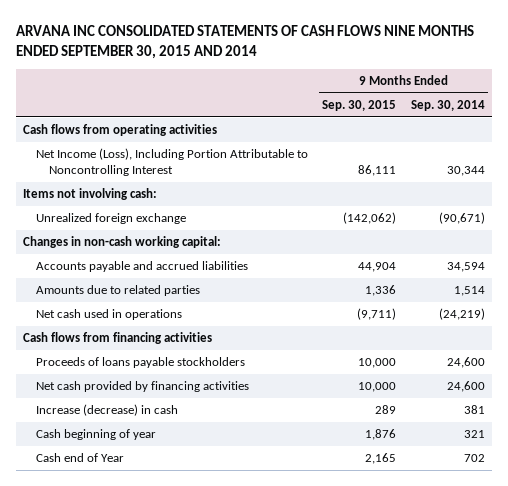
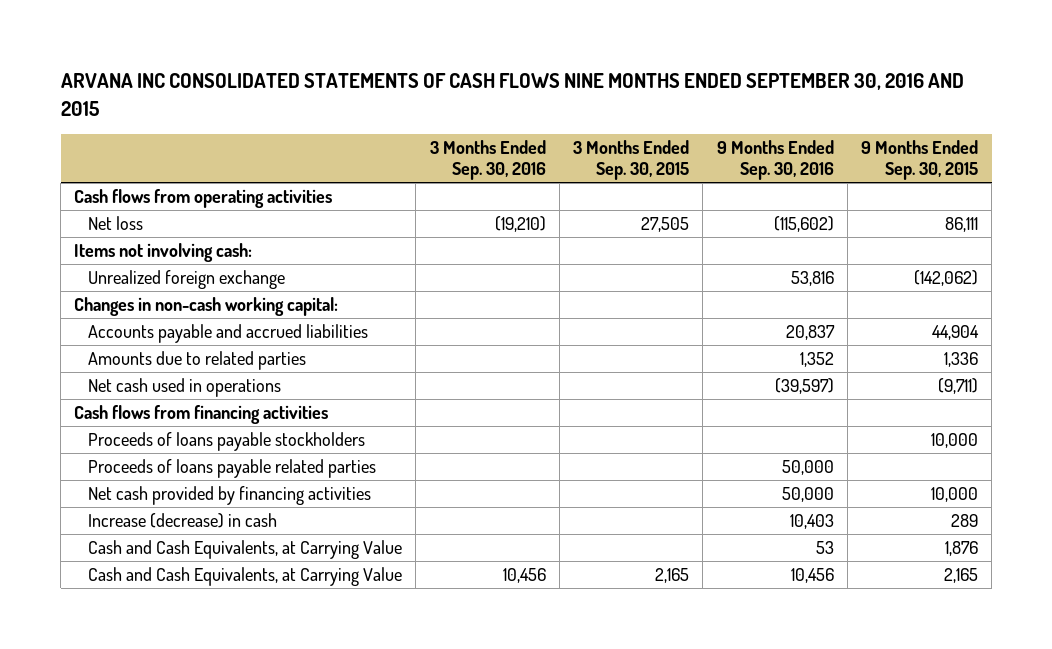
[15,24,474,59] ARVANA INC CONSOLIDATED STATEMENTS OF CASH FLOWS NINE MONTHS ENDED SEPTEMBER 30, 2015 AND 2014 -> [60,73,964,117] ARVANA INC CONSOLIDATED STATEMENTS OF CASH FLOWS NINE MONTHS ENDED SEPTEMBER 30, 2016 AND 2015
[410,100,485,112] Sep. 30, 2014 -> none
none -> [429,139,546,181] 3 Months Ended Sep. 30, 2016
none -> [573,139,690,181] 3 Months Ended Sep. 30, 2015
none -> [716,139,834,181] 9 Months Ended Sep. 30, 2016
[36,148,309,176] Net Income (Loss), Including Portion Attributable to Noncontrolling Interest -> [88,216,144,231] Net loss
none -> [88,459,377,479] Proceeds of loans payable related parties
[36,429,157,441] Cash beginning of year -> [88,540,403,560] Cash and Cash Equivalents, at Carrying Value
[36,453,125,463] Cash end of Year -> [88,567,403,587] Cash and Cash Equivalents, at Carrying Value

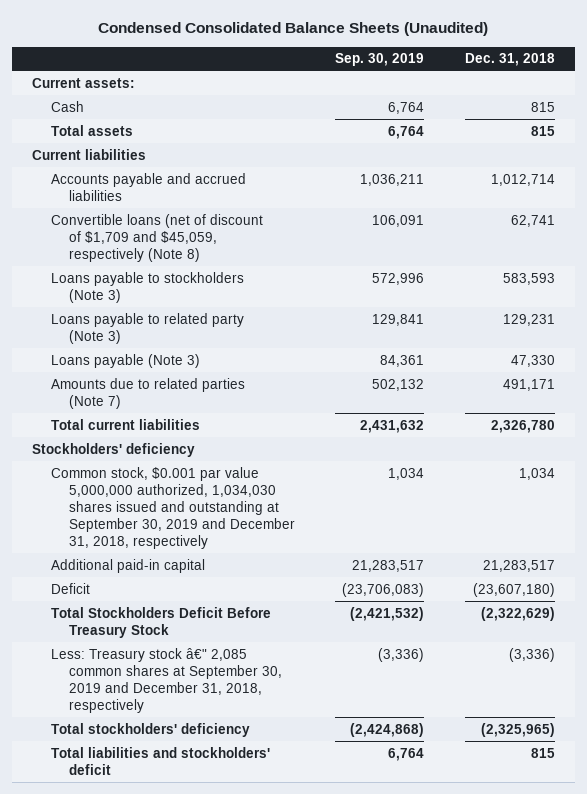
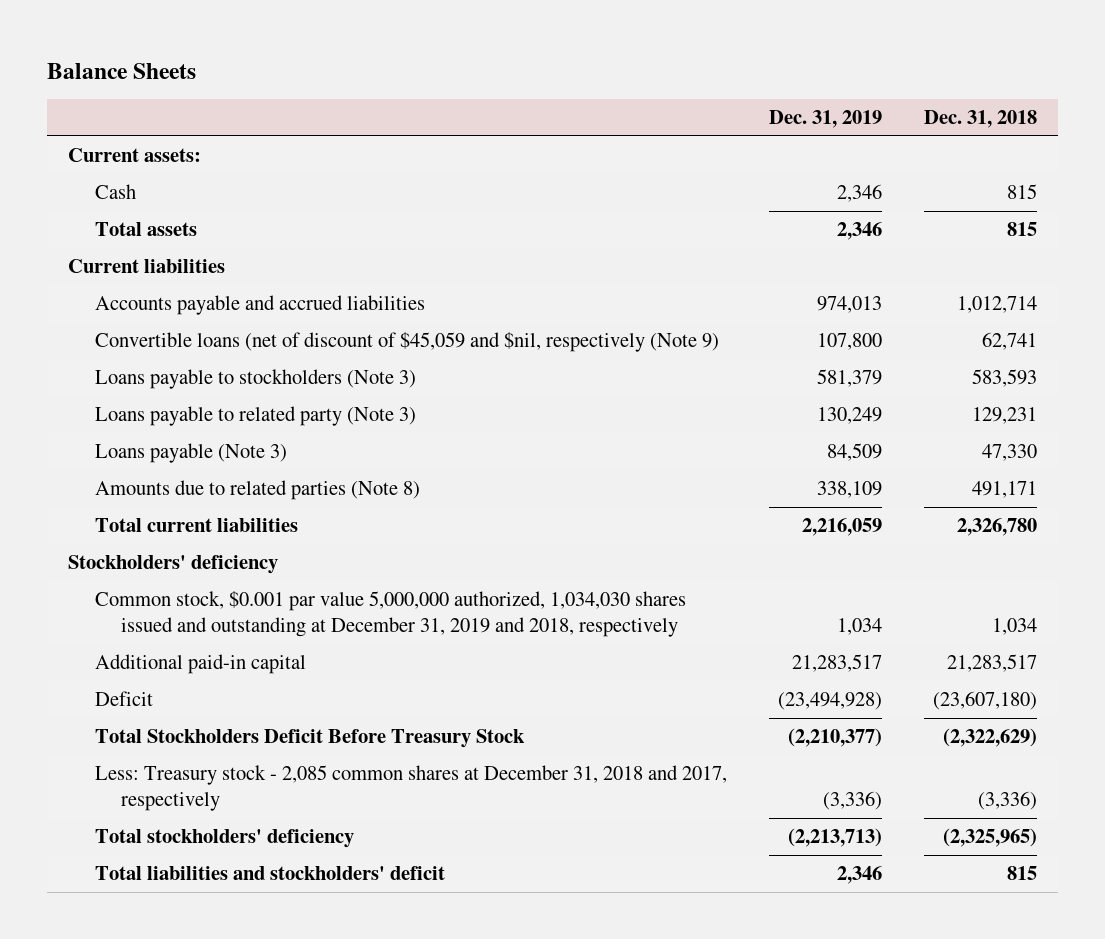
[98,22,489,37] Condensed Consolidated Balance Sheets (Unaudited) -> [47,62,197,79] Balance Sheets
[335,53,425,67] Sep. 30, 2019 -> none
none -> [768,110,882,129] Dec. 31, 2019
[50,213,263,262] Convertible loans (net of discount of $1,709 and $45,059, respectively (Note 8) -> [94,332,719,353] Convertible loans (net of discount of $45,059 and $nil, respectively (Note 9)
[50,377,245,409] Amounts due to related parties (Note 7) -> [94,480,420,501] Amounts due to related parties (Note 8)
[50,466,296,550] Common stock, $0.001 par value 5,000,000 authorized, 1,034,030 shares issued and outstanding at September 30, 2019 and December 31, 2018, respectively -> [94,591,686,638] Common stock, $0.001 par value 5,000,000 authorized, 1,034,030 shares issued and outstanding at December 31, 2019 and 2018, respectively
[50,647,283,713] Less: Treasury stock â€" 2,085 common shares at September 30, 2019 and December 31, 2018, respectively -> [94,765,727,812] Less: Treasury stock - 2,085 common shares at December 31, 2018 and 2017, respectively

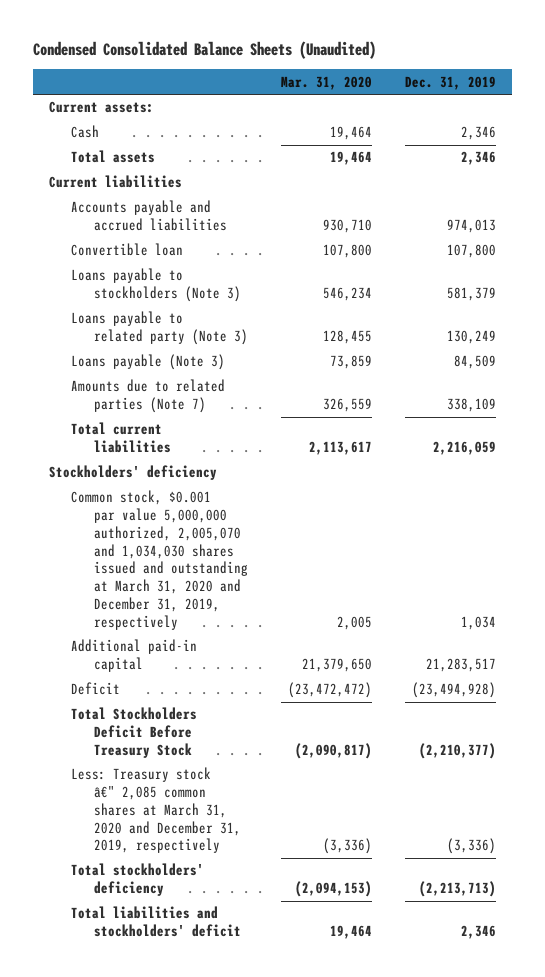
[47,62,197,79] Balance Sheets -> [32,40,376,59] Condensed Consolidated Balance Sheets (Unaudited)
[923,110,1037,129] Dec. 31, 2018 -> none
none -> [280,75,372,90] Mar. 31, 2020
[94,332,719,353] Convertible loans (net of discount of $45,059 and $nil, respectively (Note 9) -> [71,243,184,257] Convertible loan
[94,480,420,501] Amounts due to related parties (Note 8) -> [71,379,226,414] Amounts due to related parties (Note 7)
[94,591,686,638] Common stock, $0.001 par value 5,000,000 authorized, 1,034,030 shares issued and outstanding at December 31, 2019 and 2018, respectively -> [71,490,249,630] Common stock, $0.001 par value 5,000,000 authorized, 2,005,070 and 1,034,030 shares issued and outstanding at March 31, 2020 and December 31, 2019, respectively
[94,765,727,812] Less: Treasury stock - 2,085 common shares at December 31, 2018 and 2017, respectively -> [71,767,242,854] Less: Treasury stock â€" 2,085 common shares at March 31, 2020 and December 31, 2019, respectively

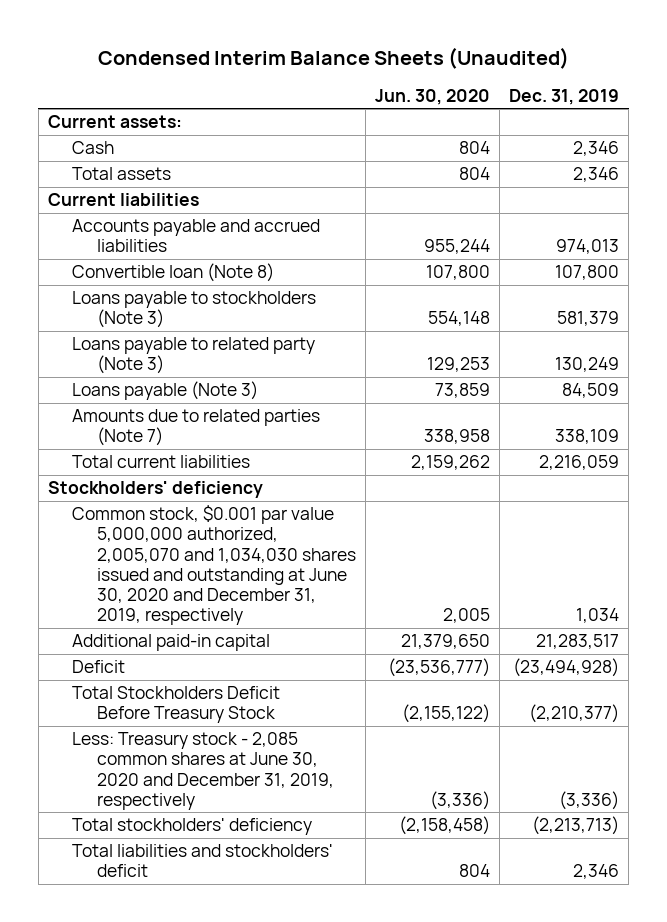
[32,40,376,59] Condensed Consolidated Balance Sheets (Unaudited) -> [97,47,569,70] Condensed Interim Balance Sheets (Unaudited)
[280,75,372,90] Mar. 31, 2020 -> none
none -> [375,89,491,106] Jun. 30, 2020
[71,243,184,257] Convertible loan -> [72,263,275,283] Convertible loan (Note 8)
[71,490,249,630] Common stock, $0.001 par value 5,000,000 authorized, 2,005,070 and 1,034,030 shares issued and outstanding at March 31, 2020 and December 31, 2019, respectively -> [72,505,357,626] Common stock, $0.001 par value 5,000,000 authorized, 2,005,070 and 1,034,030 shares issued and outstanding at June 30, 2020 and December 31, 2019, respectively
[71,767,242,854] Less: Treasury stock â€" 2,085 common shares at March 31, 2020 and December 31, 2019, respectively -> [72,732,335,810] Less: Treasury stock - 2,085 common shares at June 30, 2020 and December 31, 2019, respectively

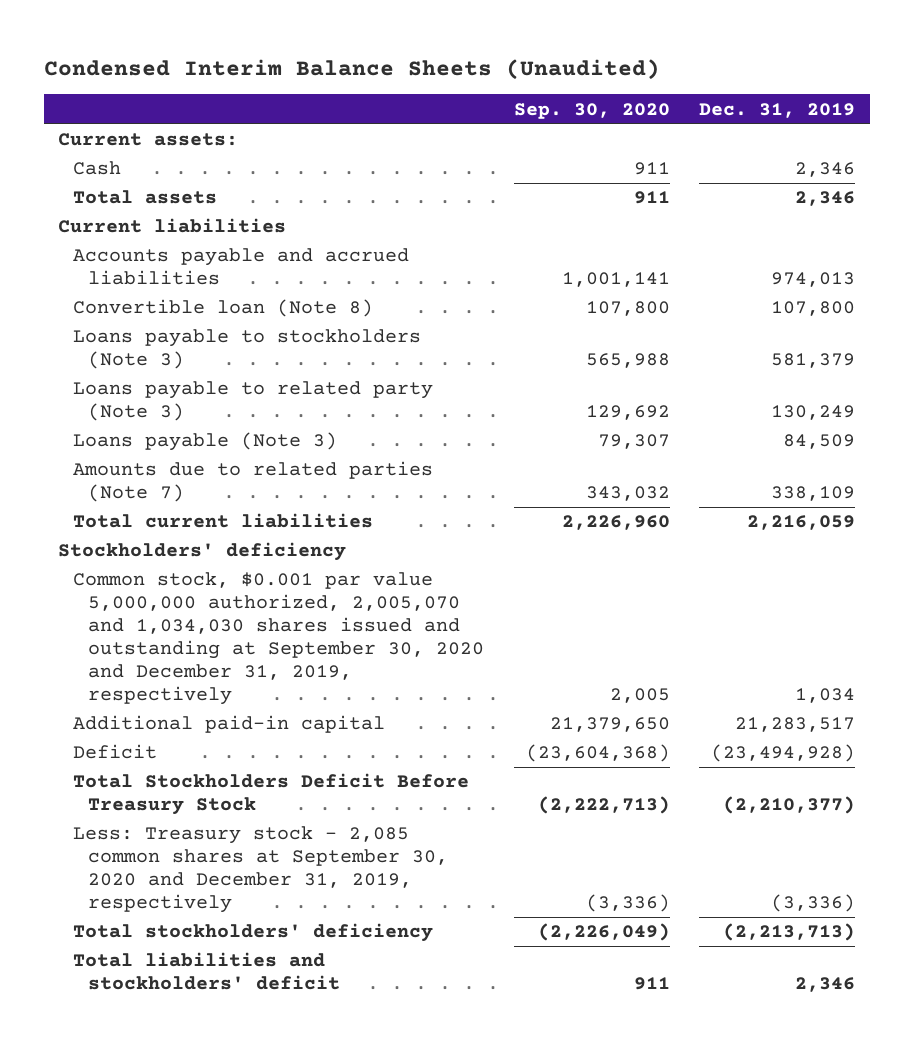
[375,89,491,106] Jun. 30, 2020 -> none
none -> [513,102,670,119] Sep. 30, 2020
[72,505,357,626] Common stock, $0.001 par value 5,000,000 authorized, 2,005,070 and 1,034,030 shares issued and outstanding at June 30, 2020 and December 31, 2019, respectively -> [73,572,485,706] Common stock, $0.001 par value 5,000,000 authorized, 2,005,070 and 1,034,030 shares issued and outstanding at September 30, 2020 and December 31, 2019, respectively
[72,732,335,810] Less: Treasury stock - 2,085 common shares at June 30, 2020 and December 31, 2019, respectively -> [73,826,449,914] Less: Treasury stock - 2,085 common shares at September 30, 2020 and December 31, 2019, respectively

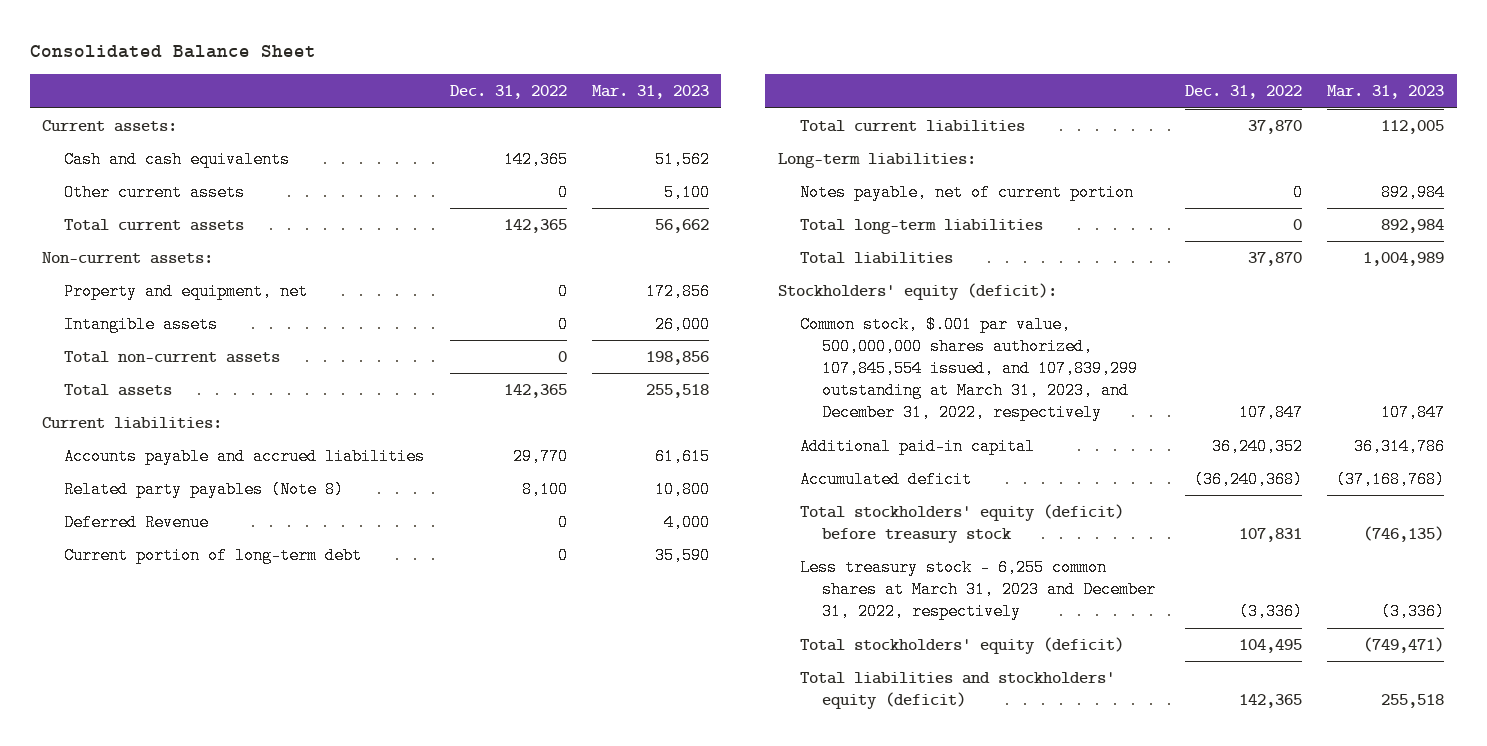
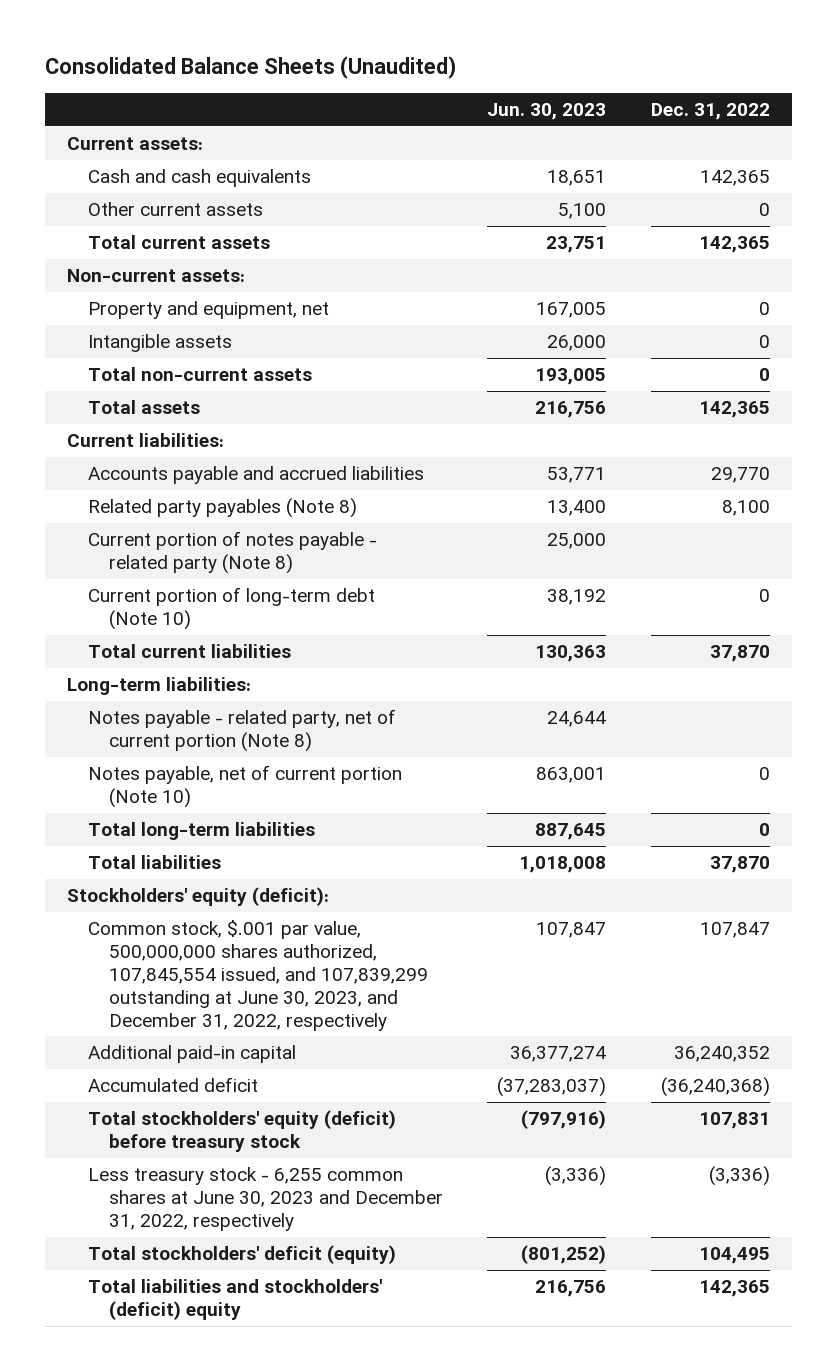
[29,44,316,58] Consolidated Balance Sheet -> [45,56,457,80] Consolidated Balance Sheets (Unaudited)
[591,85,709,100] Mar. 31, 2023 -> none
none -> [487,103,607,121] Jun. 30, 2023
[64,513,210,531] Deferred Revenue -> none
none -> [88,531,378,574] Current portion of notes payable - related party (Note 8)
[64,546,363,564] Current portion of long-term debt -> [88,587,376,630] Current portion of long-term debt (Note 10)
none -> [88,709,397,752] Notes payable - related party, net of current portion (Note 8)
[799,183,1134,201] Notes payable, net of current portion -> [88,765,403,808] Notes payable, net of current portion (Note 10)
[799,315,1139,422] Common stock, $.001 par value, 500,000,000 shares authorized, 107,845,554 issued, and 107,839,299 outstanding at March 31, 2023, and December 31, 2022, respectively -> [88,920,428,1031] Common stock, $.001 par value, 500,000,000 shares authorized, 107,845,554 issued, and 107,839,299 outstanding at June 30, 2023, and December 31, 2022, respectively
[799,558,1157,621] Less treasury stock - 6,255 common shares at March 31, 2023 and December 31, 2022, respectively -> [88,1167,443,1231] Less treasury stock - 6,255 common shares at June 30, 2023 and December 31, 2022, respectively
[799,636,1124,654] Total stockholders' equity (deficit) -> [88,1245,397,1265] Total stockholders' deficit (equity)
[799,671,1115,710] Total liabilities and stockholders' equity (deficit) -> [88,1279,383,1320] Total liabilities and stockholders' (deficit) equity

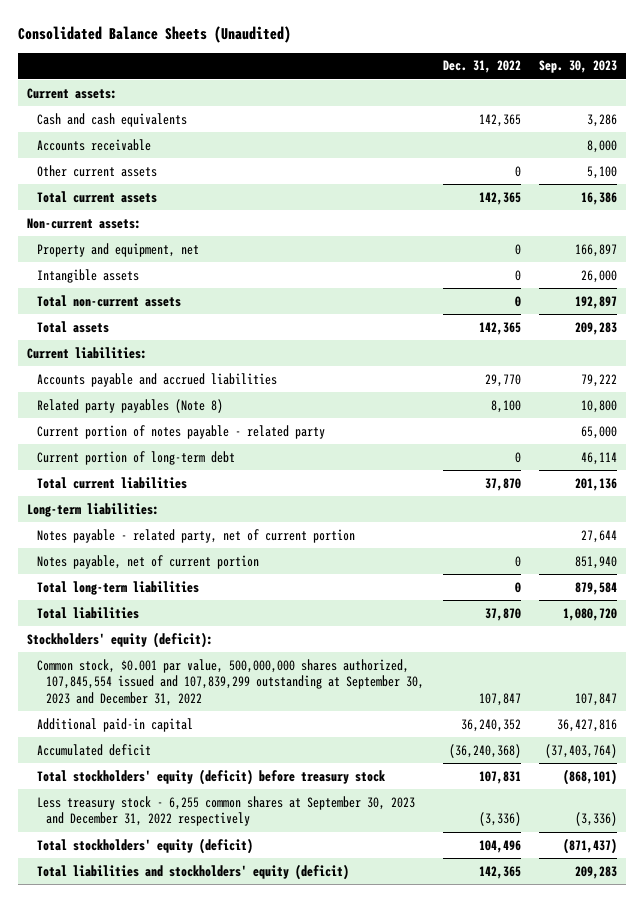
[487,103,607,121] Jun. 30, 2023 -> none
none -> [539,60,618,74] Sep. 30, 2023
none -> [36,138,151,151] Accounts receivable
[88,531,378,574] Current portion of notes payable - related party (Note 8) -> [36,424,325,439] Current portion of notes payable - related party
[88,587,376,630] Current portion of long-term debt (Note 10) -> [36,450,235,465] Current portion of long-term debt
[88,709,397,752] Notes payable - related party, net of current portion (Note 8) -> [36,528,355,543] Notes payable - related party, net of current portion
[88,765,403,808] Notes payable, net of current portion (Note 10) -> [36,554,259,569] Notes payable, net of current portion
[88,920,428,1031] Common stock, $.001 par value, 500,000,000 shares authorized, 107,845,554 issued, and 107,839,299 outstanding at June 30, 2023, and December 31, 2022, respectively -> [36,658,425,706] Common stock, $0.001 par value, 500,000,000 shares authorized, 107,845,554 issued and 107,839,299 outstanding at September 30, 2023 and December 31, 2022
[88,1167,443,1231] Less treasury stock - 6,255 common shares at June 30, 2023 and December 31, 2022, respectively -> [36,795,415,827] Less treasury stock - 6,255 common shares at September 30, 2023 and December 31, 2022 respectively
[88,1245,397,1265] Total stockholders' deficit (equity) -> [36,837,253,854] Total stockholders' equity (deficit)
[698,1247,770,1265] 104,495 -> [478,839,521,853] 104,496
[88,1279,383,1320] Total liabilities and stockholders' (deficit) equity -> [36,863,349,880] Total liabilities and stockholders' equity (deficit)

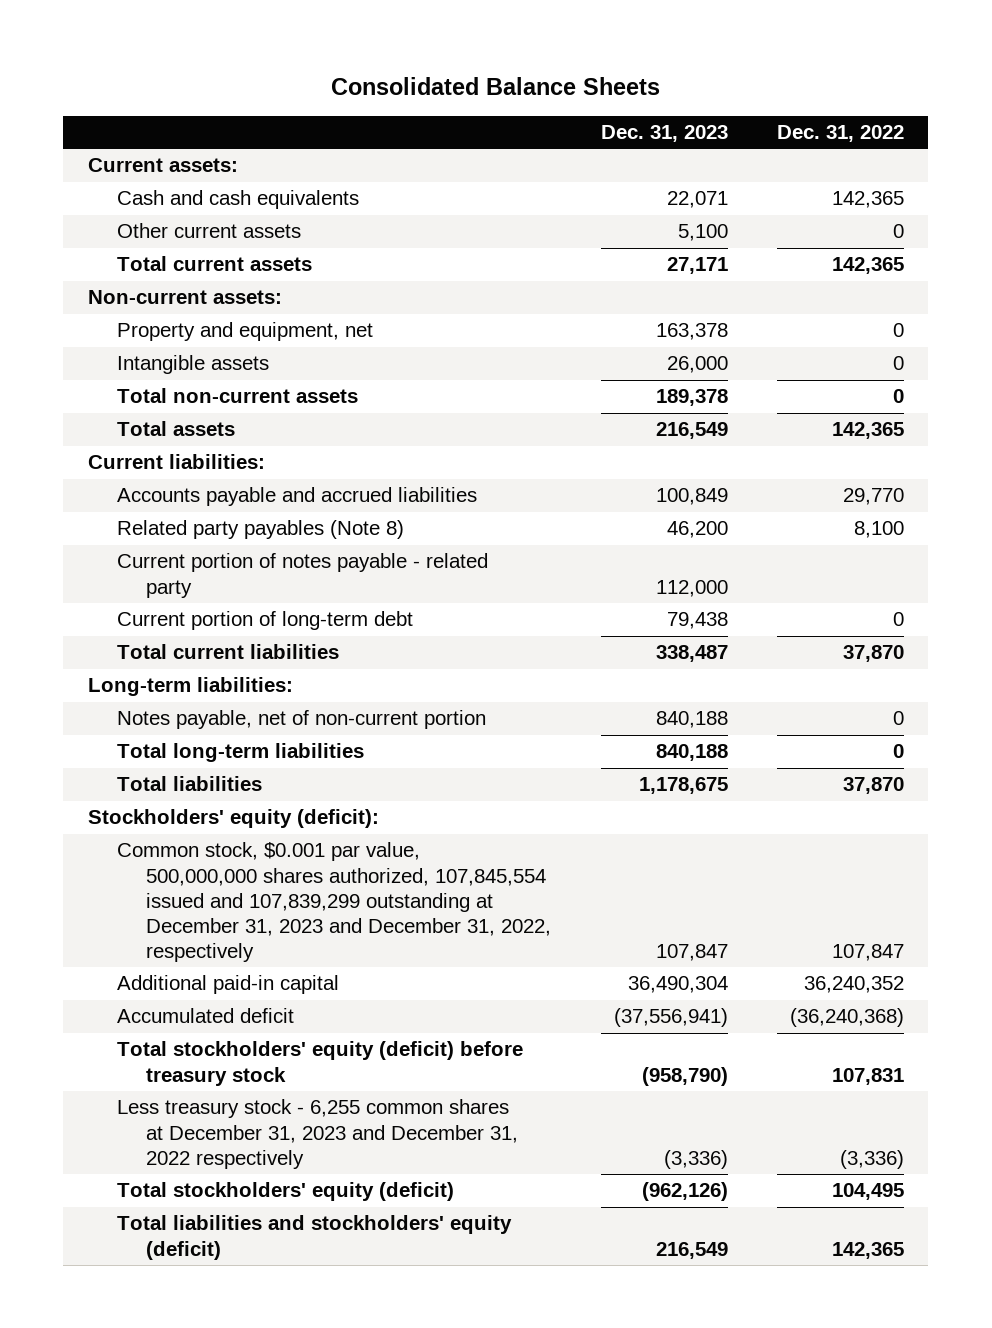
[17,25,291,43] Consolidated Balance Sheets (Unaudited) -> [330,77,660,96] Consolidated Balance Sheets
[539,60,618,74] Sep. 30, 2023 -> none
none -> [600,125,728,143] Dec. 31, 2023
[36,138,151,151] Accounts receivable -> none
[36,528,355,543] Notes payable - related party, net of current portion -> none
[36,554,259,569] Notes payable, net of current portion -> [117,710,487,730] Notes payable, net of non-current portion
[36,658,425,706] Common stock, $0.001 par value, 500,000,000 shares authorized, 107,845,554 issued and 107,839,299 outstanding at September 30, 2023 and December 31, 2022 -> [117,842,552,963] Common stock, $0.001 par value, 500,000,000 shares authorized, 107,845,554 issued and 107,839,299 outstanding at December 31, 2023 and December 31, 2022, respectively
[36,795,415,827] Less treasury stock - 6,255 common shares at September 30, 2023 and December 31, 2022 respectively -> [117,1099,519,1169] Less treasury stock - 6,255 common shares at December 31, 2023 and December 31, 2022 respectively
[478,839,521,853] 104,496 -> [831,1183,904,1201] 104,495

